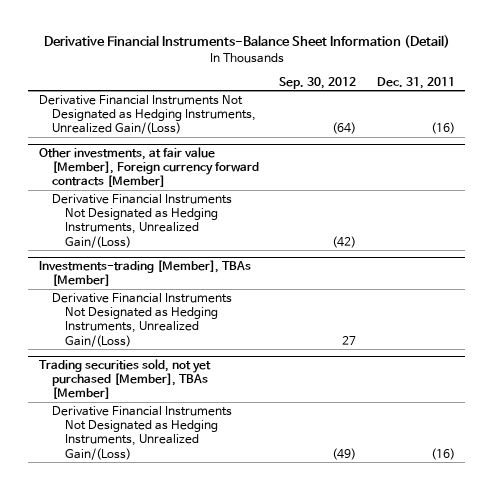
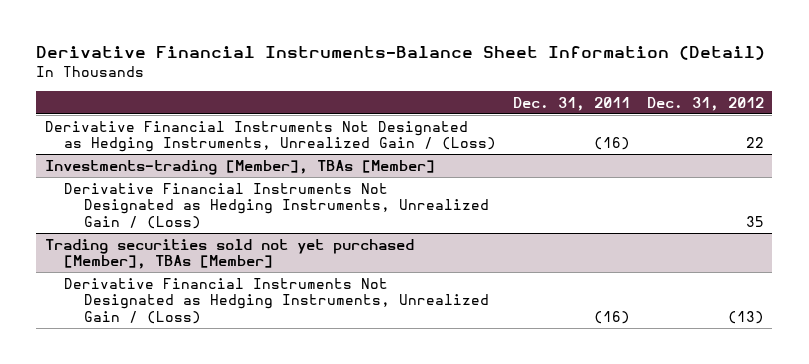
[279,76,357,89] Sep. 30, 2012 -> none
none -> [647,96,765,111] Dec. 31, 2012
[38,146,260,188] Other investments, at fair value [Member], Foreign currency forward contracts [Member] -> none
[52,193,233,248] Derivative Financial Instruments Not Designated as Hedging Instruments, Unrealized Gain/(Loss) -> none
[38,94,257,135] Derivative Financial Instruments Not Designated as Hedging Instruments, Unrealized Gain/(Loss) -> [44,120,497,153] Derivative Financial Instruments Not Designated as Hedging Instruments, Unrealized Gain / (Loss)
[52,292,233,347] Derivative Financial Instruments Not Designated as Hedging Instruments, Unrealized Gain/(Loss) -> [64,182,489,229] Derivative Financial Instruments Not Designated as Hedging Instruments, Unrealized Gain / (Loss)
[38,358,211,400] Trading securities sold, not yet purchased [Member], TBAs [Member] -> [44,238,414,270] Trading securities sold not yet purchased [Member], TBAs [Member]
[52,405,233,460] Derivative Financial Instruments Not Designated as Hedging Instruments, Unrealized Gain/(Loss) -> [64,277,489,324] Derivative Financial Instruments Not Designated as Hedging Instruments, Unrealized Gain / (Loss)

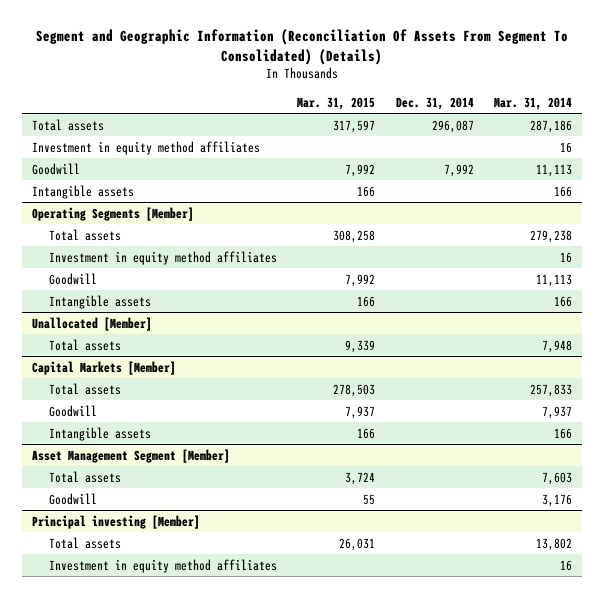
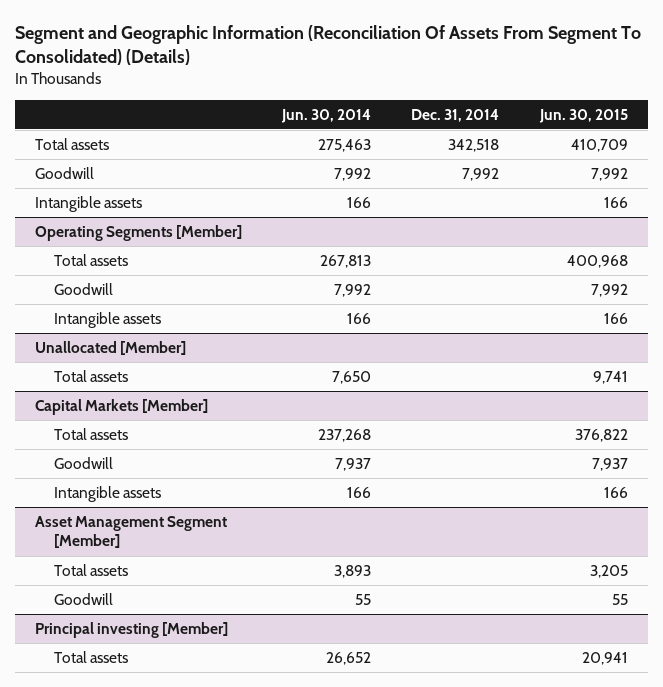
[297,96,376,110] Mar. 31, 2015 -> none
[493,96,572,110] Mar. 31, 2014 -> none
none -> [281,108,372,123] Jun. 30, 2014
none -> [538,108,628,123] Jun. 30, 2015
[31,140,260,155] Investment in equity method affiliates -> none
[431,119,474,133] 296,087 -> [448,139,500,153] 342,518
[48,250,277,265] Investment in equity method affiliates -> none
[48,558,277,573] Investment in equity method affiliates -> none

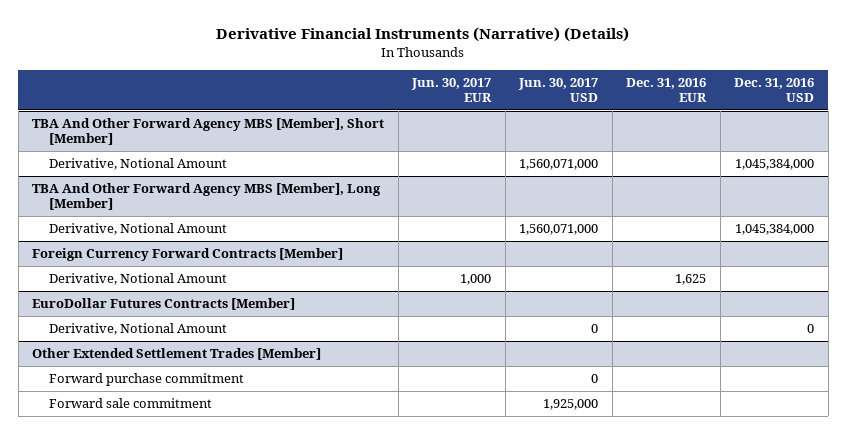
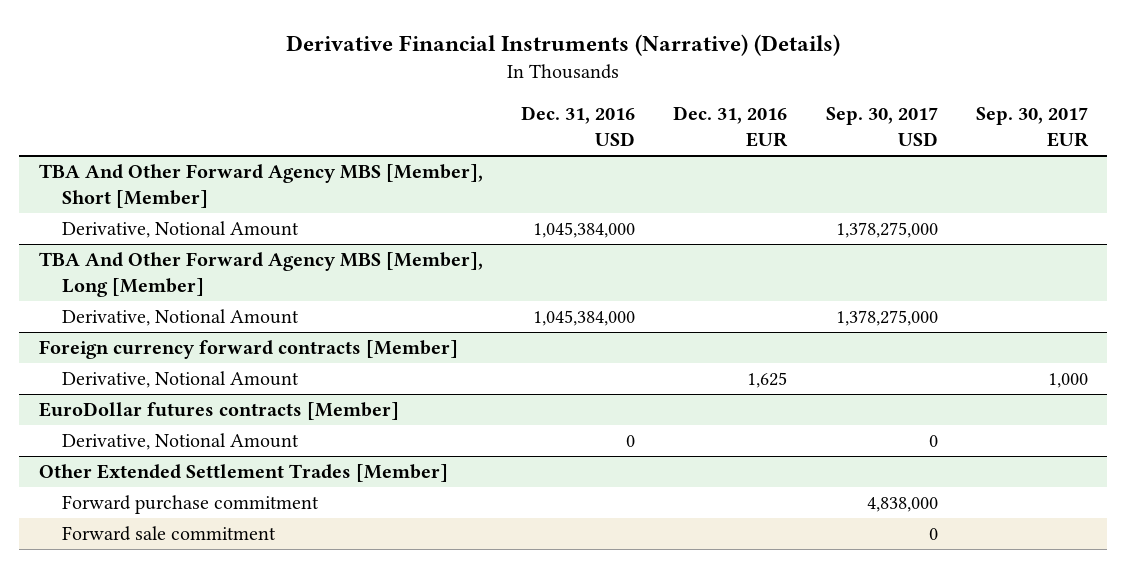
[411,78,493,103] Jun. 30, 2017 EUR -> none
[518,78,599,103] Jun. 30, 2017 USD -> none
none -> [825,106,938,146] Sep. 30, 2017 USD
none -> [976,106,1090,147] Sep. 30, 2017 EUR
[32,248,344,262] Foreign Currency Forward Contracts [Member] -> [38,340,458,360] Foreign currency forward contracts [Member]
[32,298,296,311] EuroDollar Futures Contracts [Member] -> [38,402,399,421] EuroDollar futures contracts [Member]

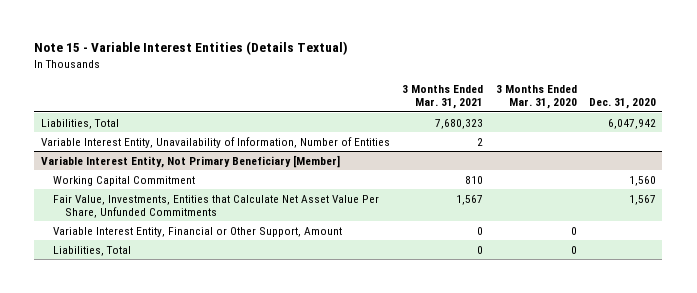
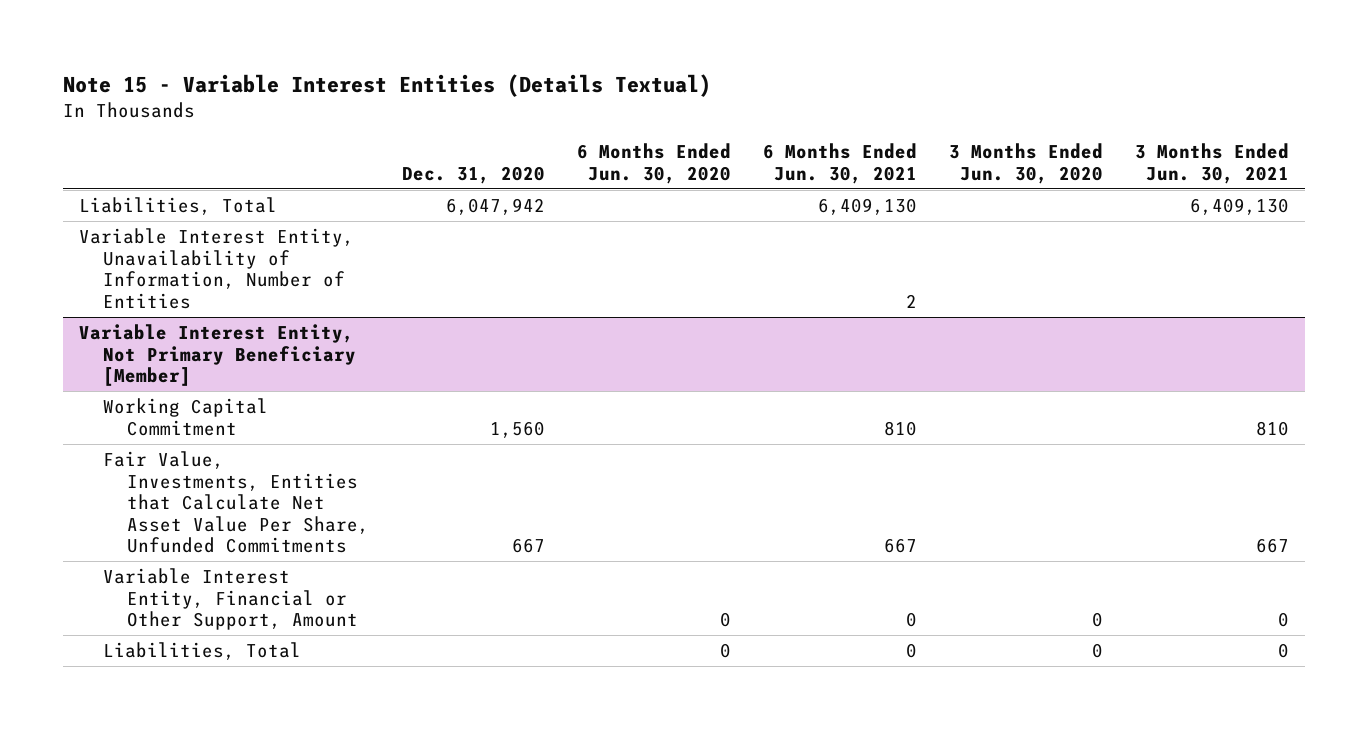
[402,84,484,110] 3 Months Ended Mar. 31, 2021 -> none
[495,84,577,110] 3 Months Ended Mar. 31, 2020 -> none
none -> [576,143,731,184] 6 Months Ended Jun. 30, 2020
none -> [762,143,917,184] 6 Months Ended Jun. 30, 2021
none -> [949,143,1104,184] 3 Months Ended Jun. 30, 2020
none -> [1135,143,1290,184] 3 Months Ended Jun. 30, 2021
[629,194,657,205] 1,567 -> [511,538,545,554] 667

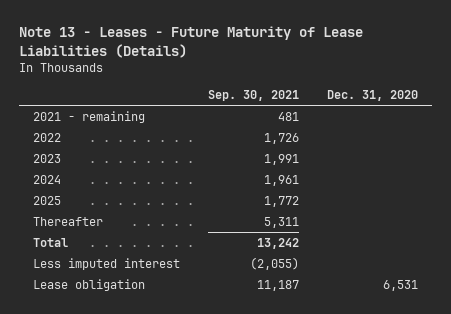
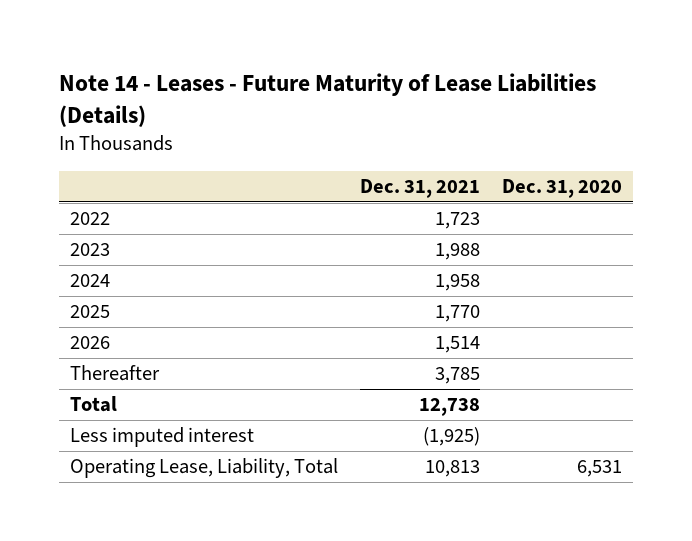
[18,26,363,58] Note 13 - Leases - Future Maturity of Lease Liabilities (Details) -> [59,72,597,127] Note 14 - Leases - Future Maturity of Lease Liabilities (Details)
[207,90,299,102] Sep. 30, 2021 -> none
none -> [359,179,480,199] Dec. 31, 2021
[32,110,145,123] 2021 - remaining -> none
none -> [70,336,111,350] 2026
[32,278,145,291] Lease obligation -> [70,458,339,479] Operating Lease, Liability, Total

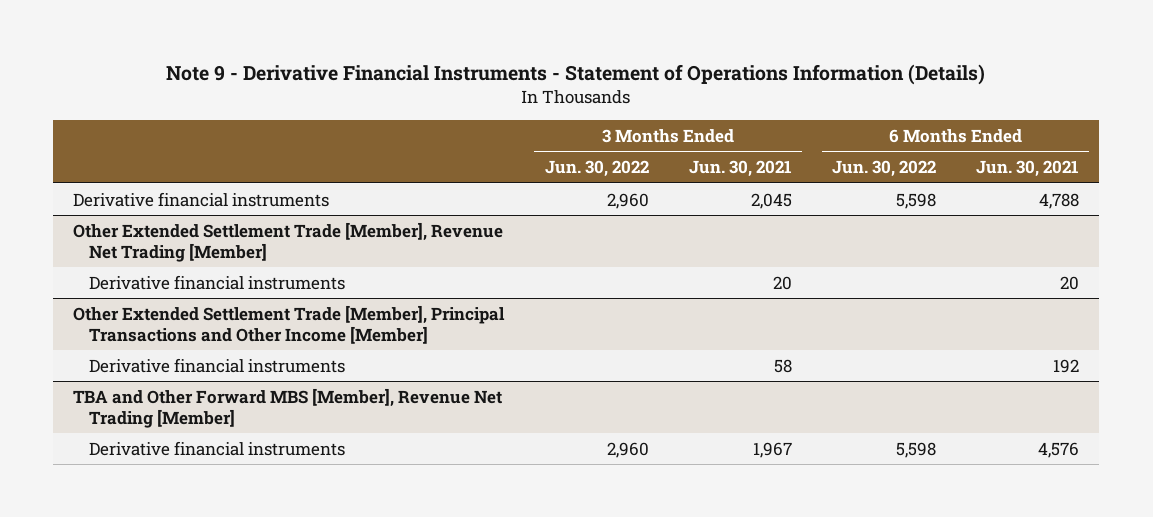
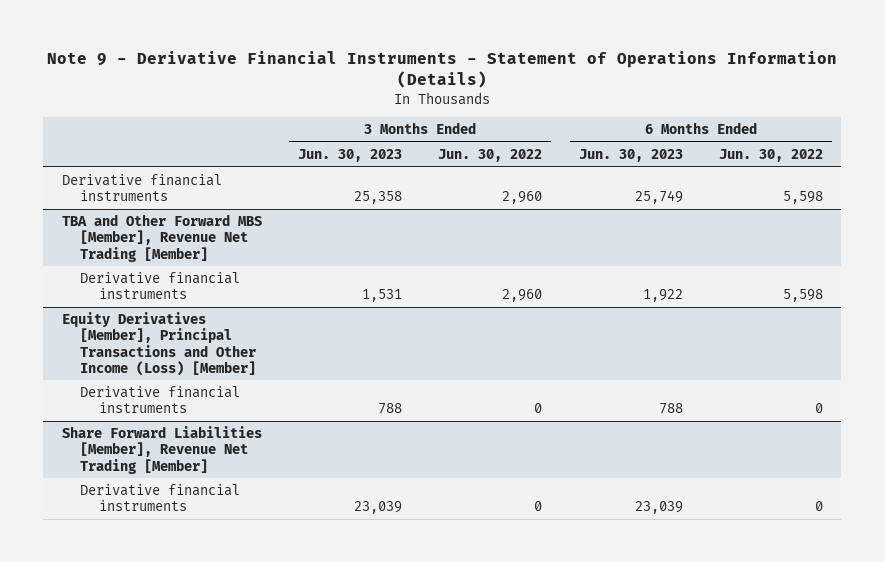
[688,160,792,178] Jun. 30, 2021 -> none
[976,160,1080,178] Jun. 30, 2021 -> none
none -> [297,148,402,162] Jun. 30, 2023
none -> [578,148,683,162] Jun. 30, 2023
[73,221,504,262] Other Extended Settlement Trade [Member], Revenue Net Trading [Member] -> none
[88,274,345,290] Derivative financial instruments -> none
[73,304,506,344] Other Extended Settlement Trade [Member], Principal Transactions and Other Income [Member] -> none
[88,357,345,373] Derivative financial instruments -> none
none -> [61,312,257,376] Equity Derivatives [Member], Principal Transactions and Other Income (Loss) [Member]
none -> [80,386,241,414] Derivative financial instruments
none -> [61,426,262,474] Share Forward Liabilities [Member], Revenue Net Trading [Member]
none -> [80,484,241,512] Derivative financial instruments

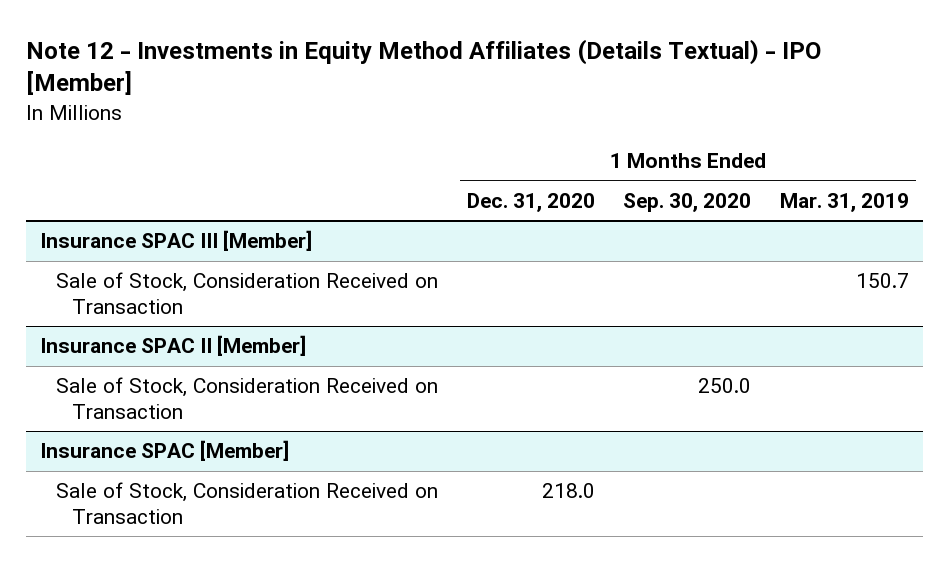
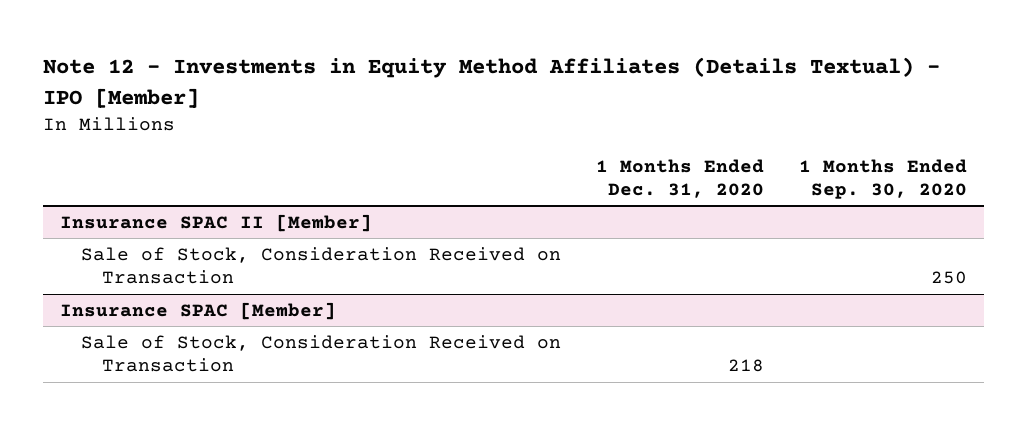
[780,192,910,212] Mar. 31, 2019 -> none
[40,230,313,252] Insurance SPAC III [Member] -> none
[56,272,439,315] Sale of Stock, Consideration Received on Transaction -> none
[698,378,752,394] 250.0 -> [930,271,967,285] 250
[541,483,595,499] 218.0 -> [727,359,764,373] 218

